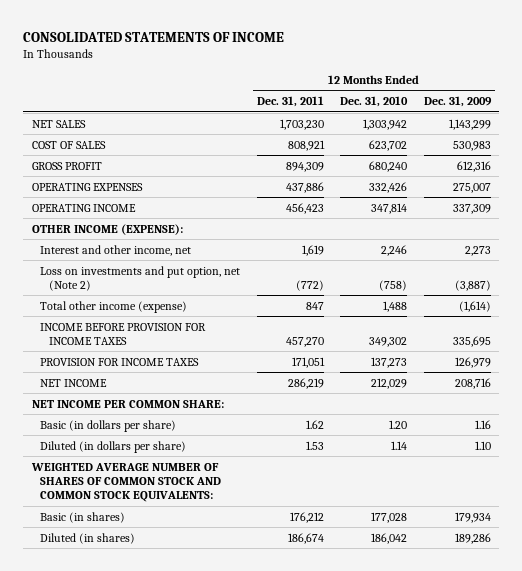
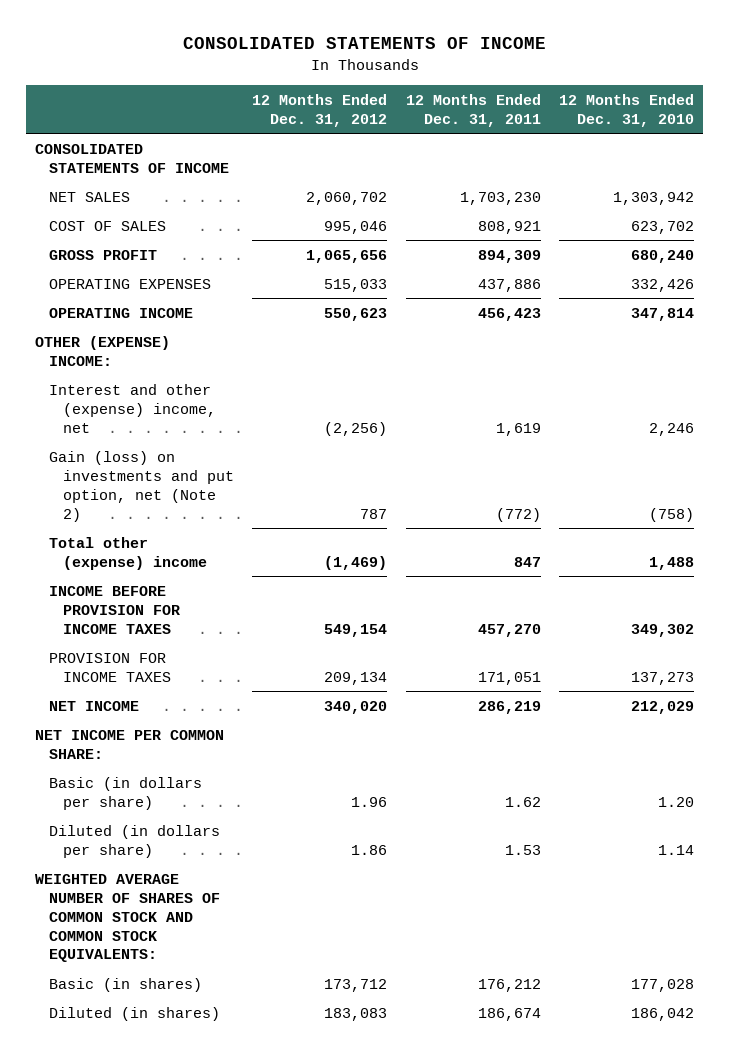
[423,96,492,108] Dec. 31, 2009 -> none
none -> [252,93,388,127] 12 Months Ended Dec. 31, 2012
none -> [35,143,229,173] CONSOLIDATED STATEMENTS OF INCOME
[31,223,183,235] OTHER INCOME (EXPENSE): -> [35,335,171,366] OTHER (EXPENSE) INCOME:
[40,244,192,256] Interest and other income, net -> [48,383,216,433] Interest and other (expense) income, net
[40,265,241,291] Loss on investments and put option, net (Note 2) -> [48,450,234,522] Gain (loss) on investments and put option, net (Note 2)
[40,300,188,313] Total other income (expense) -> [48,536,207,570] Total other (expense) income

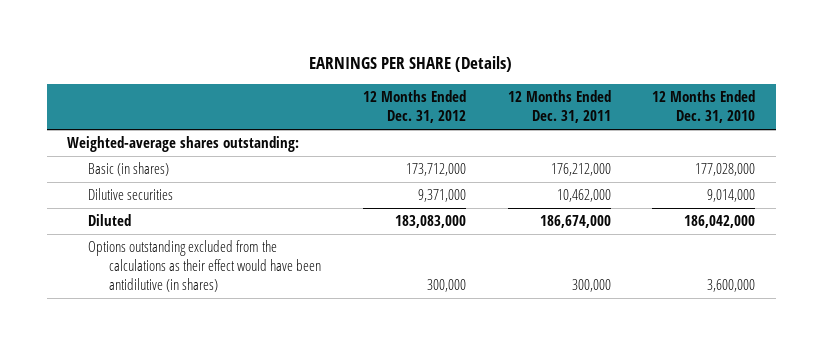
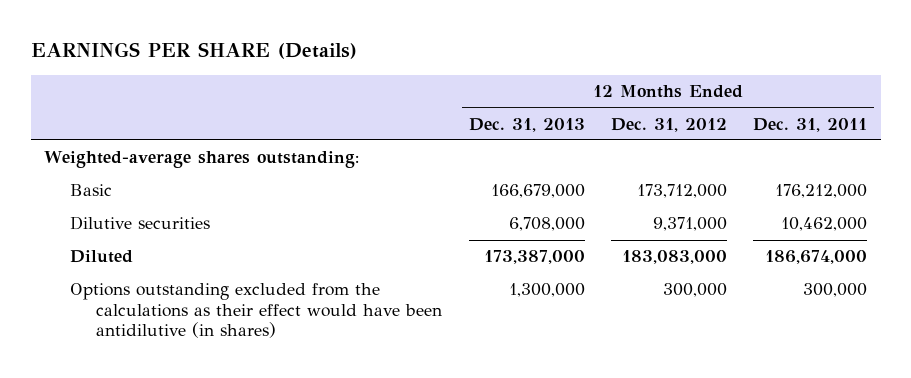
[652,90,756,124] 12 Months Ended Dec. 31, 2010 -> none
none -> [468,117,585,132] Dec. 31, 2013
[88,162,170,177] Basic (in shares) -> [69,184,112,197] Basic

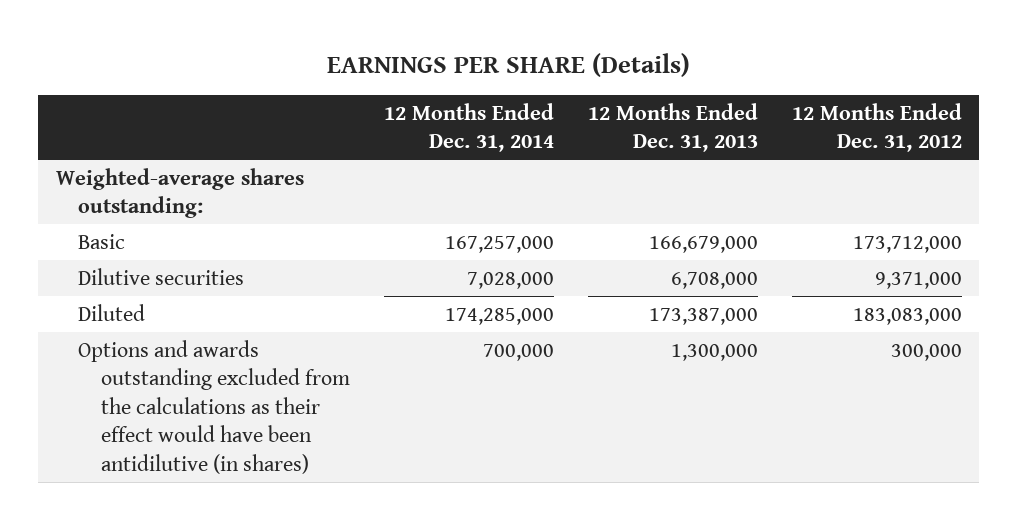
[753,117,868,132] Dec. 31, 2011 -> none
none -> [383,102,554,153] 12 Months Ended Dec. 31, 2014
[69,283,443,339] Options outstanding excluded from the calculations as their effect would have been antidilutive (in shares) -> [78,339,350,474] Options and awards outstanding excluded from the calculations as their effect would have been antidilutive (in shares)

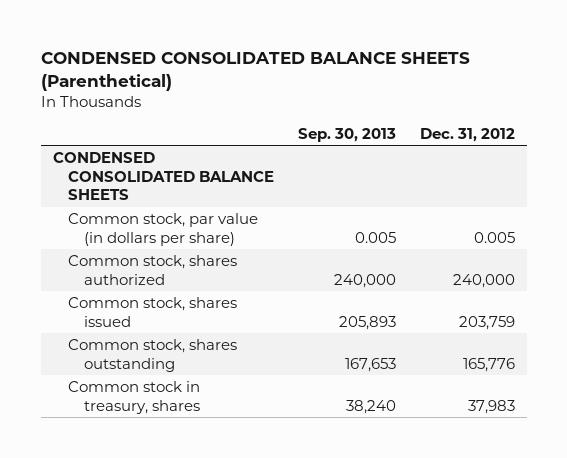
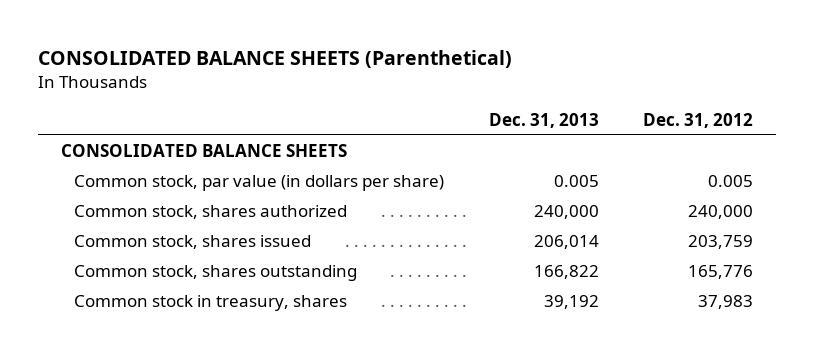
[40,51,470,91] CONDENSED CONSOLIDATED BALANCE SHEETS (Parenthetical) -> [38,49,513,68] CONSOLIDATED BALANCE SHEETS (Parenthetical)
[297,127,396,142] Sep. 30, 2013 -> none
none -> [488,112,599,128] Dec. 31, 2013
[52,151,275,201] CONDENSED CONSOLIDATED BALANCE SHEETS -> [60,144,347,158] CONSOLIDATED BALANCE SHEETS

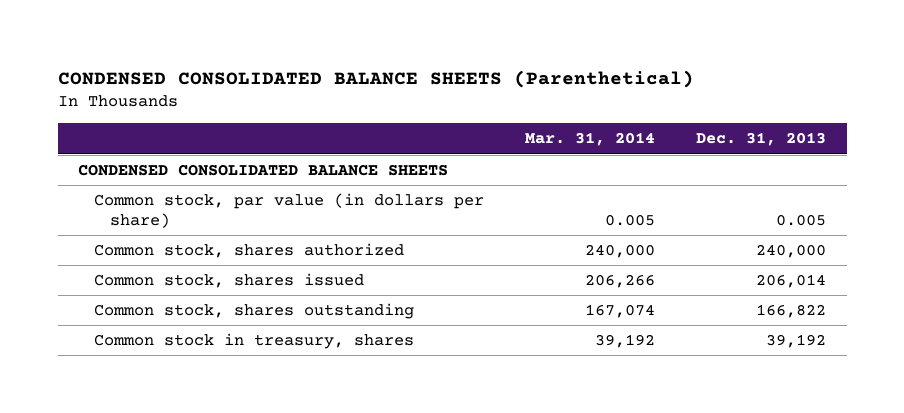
[38,49,513,68] CONSOLIDATED BALANCE SHEETS (Parenthetical) -> [57,69,694,88] CONDENSED CONSOLIDATED BALANCE SHEETS (Parenthetical)
[643,112,754,128] Dec. 31, 2012 -> none
none -> [524,132,655,147] Mar. 31, 2014
[60,144,347,158] CONSOLIDATED BALANCE SHEETS -> [78,164,449,177] CONDENSED CONSOLIDATED BALANCE SHEETS

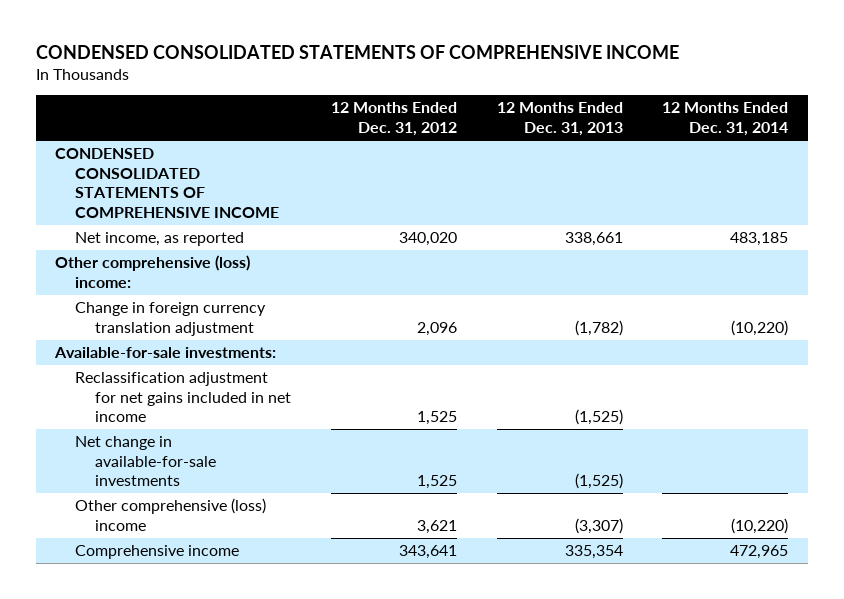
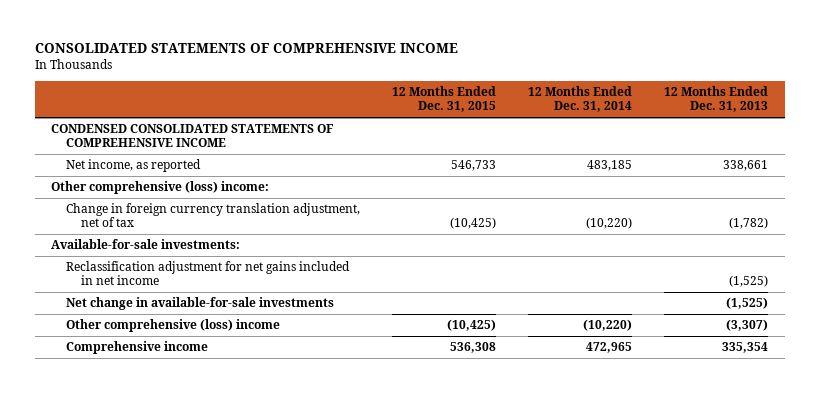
[35,45,679,60] CONDENSED CONSOLIDATED STATEMENTS OF COMPREHENSIVE INCOME -> [34,42,458,53] CONSOLIDATED STATEMENTS OF COMPREHENSIVE INCOME
[330,102,457,136] 12 Months Ended Dec. 31, 2012 -> none
none -> [391,86,496,113] 12 Months Ended Dec. 31, 2015
[75,302,267,336] Change in foreign currency translation adjustment -> [65,203,360,228] Change in foreign currency translation adjustment, net of tax

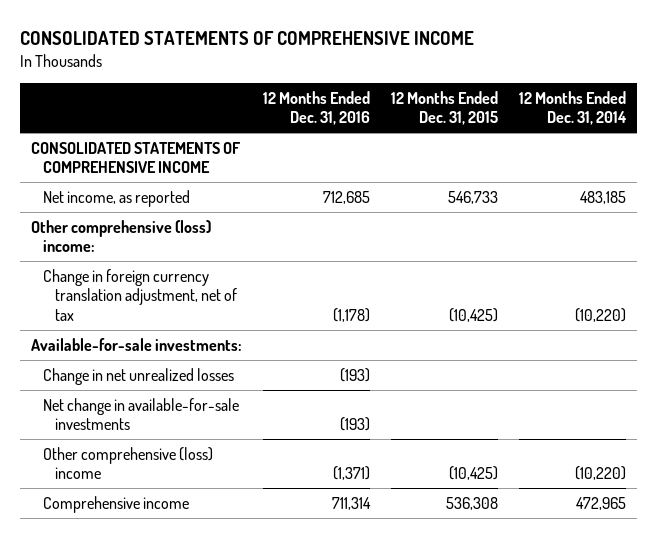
[664,86,769,113] 12 Months Ended Dec. 31, 2013 -> none
none -> [262,90,370,126] 12 Months Ended Dec. 31, 2016
[50,124,334,148] CONDENSED CONSOLIDATED STATEMENTS OF COMPREHENSIVE INCOME -> [30,141,241,174] CONSOLIDATED STATEMENTS OF COMPREHENSIVE INCOME
[65,261,350,286] Reclassification adjustment for net gains included in net income -> none
none -> [43,367,235,385] Change in net unrealized losses

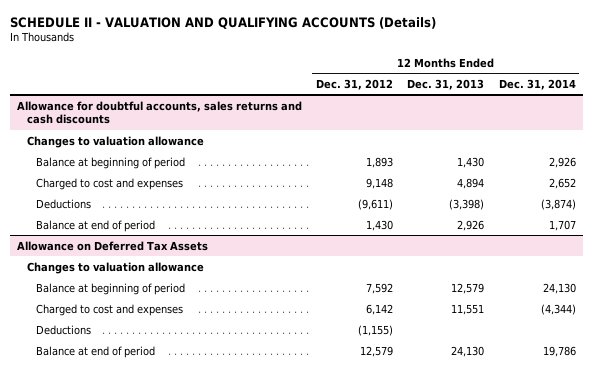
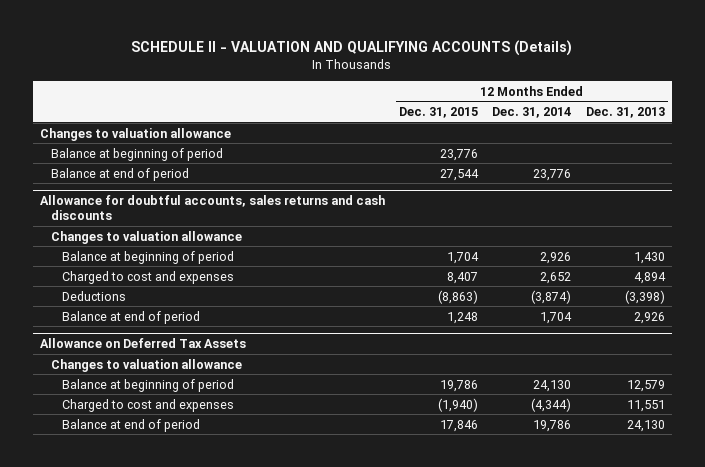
[315,78,393,90] Dec. 31, 2012 -> none
none -> [399,107,479,119] Dec. 31, 2015
none -> [40,127,232,141] Changes to valuation allowance
none -> [51,147,224,161] Balance at beginning of period
none -> [51,167,190,181] Balance at end of period
[548,219,576,231] 1,707 -> [540,311,573,324] 1,704
[36,324,92,335] Deductions -> none

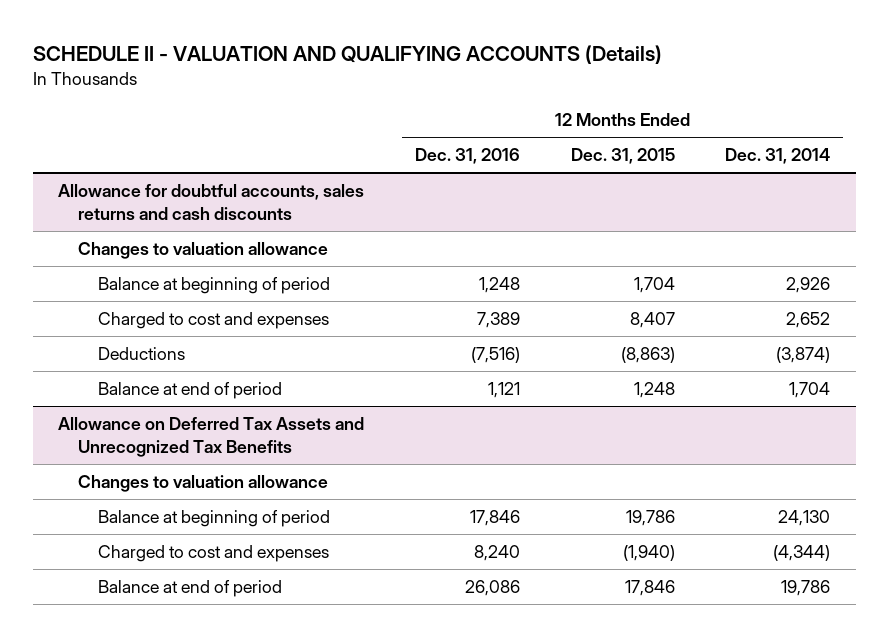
[585,107,665,119] Dec. 31, 2013 -> none
none -> [415,148,521,165] Dec. 31, 2016
[40,127,232,141] Changes to valuation allowance -> none
[51,147,224,161] Balance at beginning of period -> none
[51,167,190,181] Balance at end of period -> none
[40,337,247,348] Allowance on Deferred Tax Assets -> [58,416,365,457] Allowance on Deferred Tax Assets and Unrecognized Tax Benefits

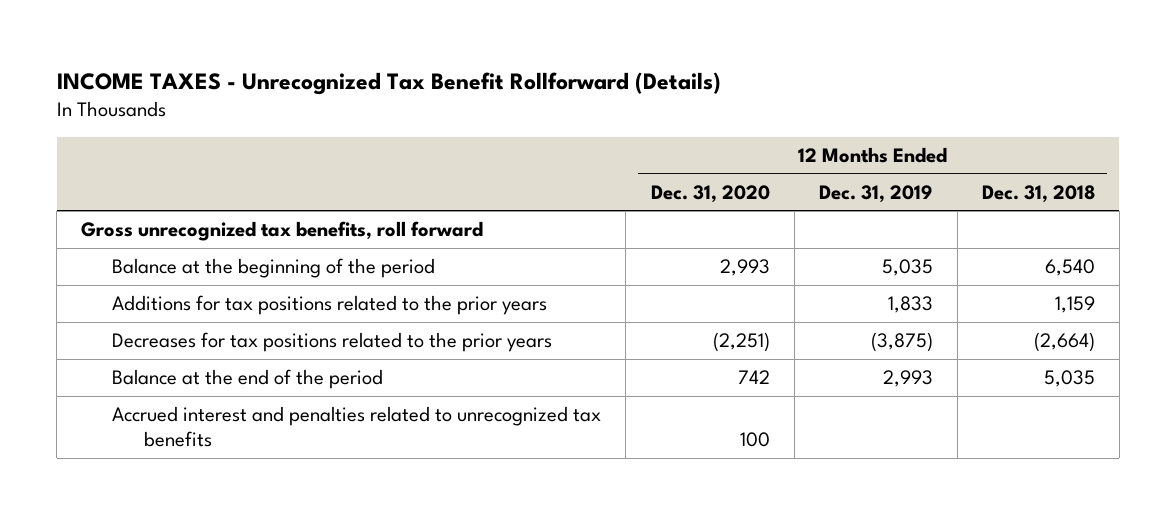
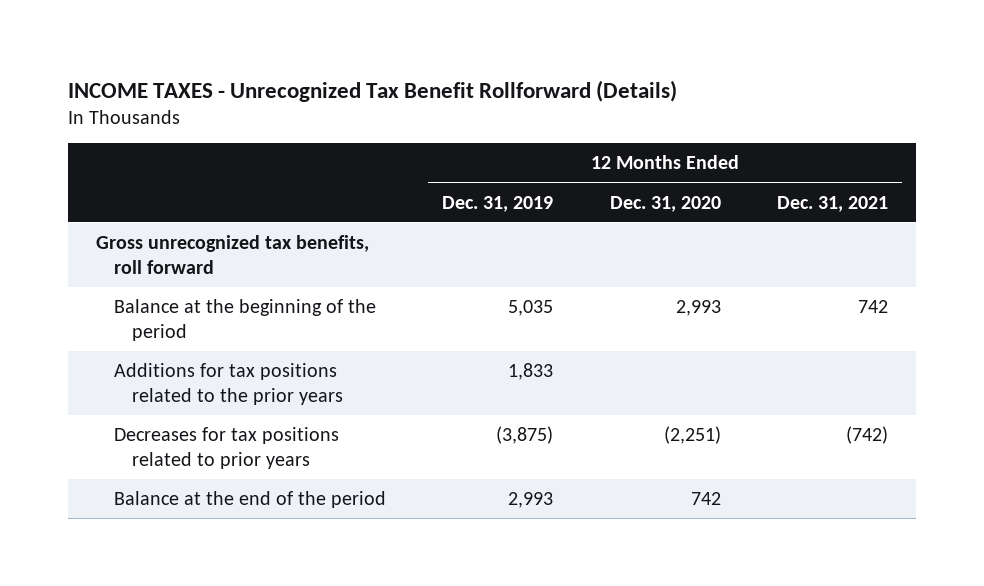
[981,184,1095,203] Dec. 31, 2018 -> none
none -> [776,195,888,212] Dec. 31, 2021
[112,332,553,353] Decreases for tax positions related to the prior years -> [114,426,340,469] Decreases for tax positions related to prior years
[112,406,602,448] Accrued interest and penalties related to unrecognized tax benefits -> none

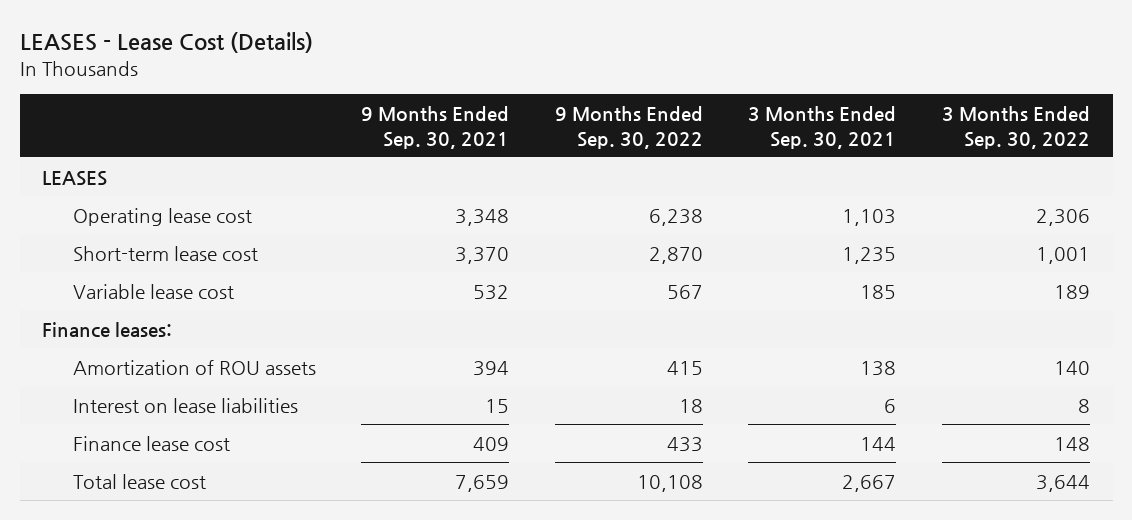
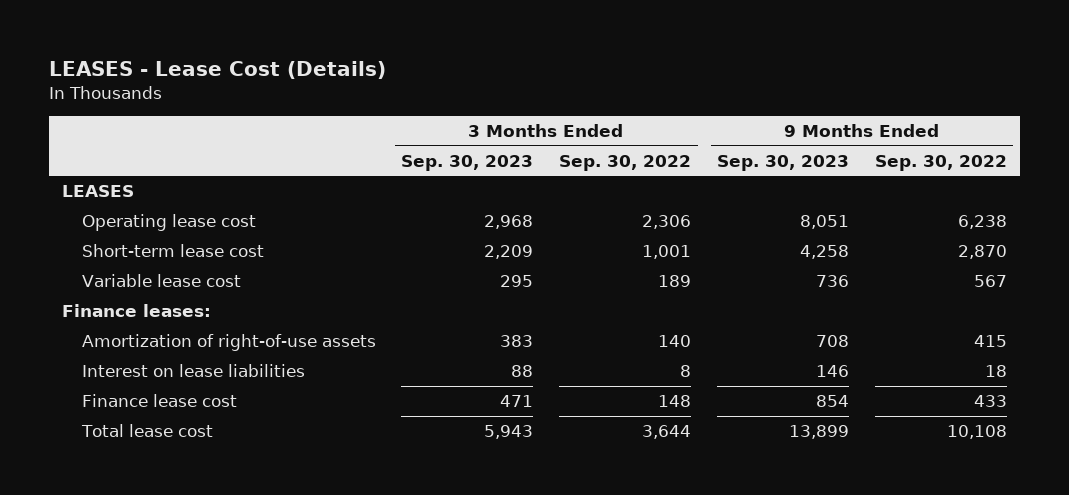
[361,105,510,149] 9 Months Ended Sep. 30, 2021 -> none
[748,105,897,149] 3 Months Ended Sep. 30, 2021 -> none
none -> [401,154,534,171] Sep. 30, 2023
none -> [717,154,850,171] Sep. 30, 2023
[72,359,316,375] Amortization of ROU assets -> [81,334,376,352] Amortization of right-of-use assets

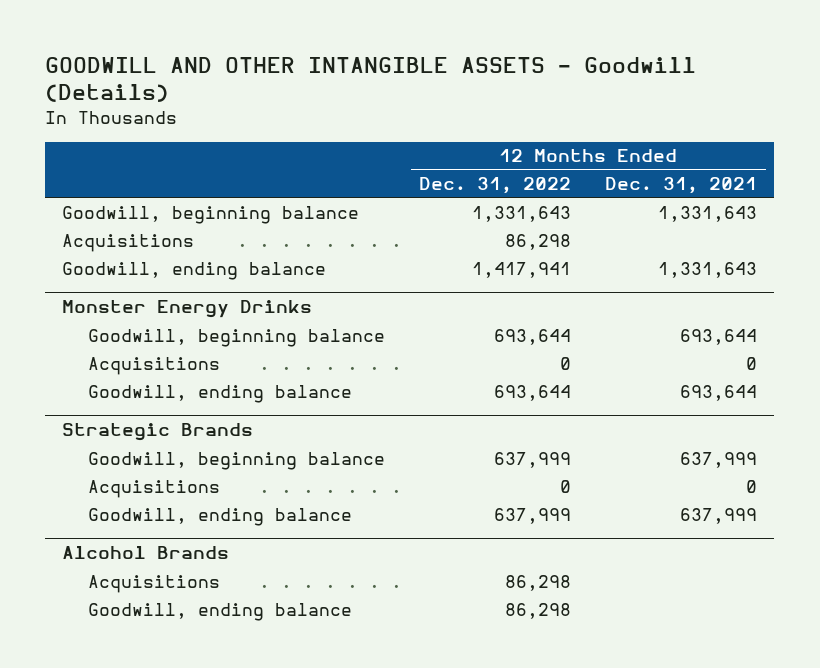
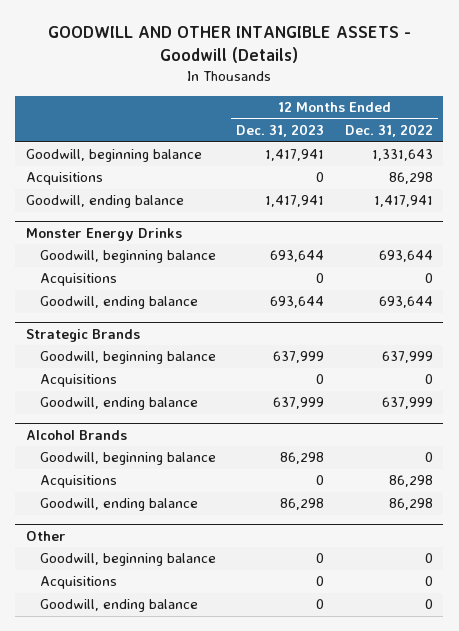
[605,177,758,195] Dec. 31, 2021 -> none
none -> [236,124,325,138] Dec. 31, 2023
none -> [39,452,216,466] Goodwill, beginning balance
none -> [25,530,66,541] Other
none -> [39,553,216,567] Goodwill, beginning balance
none -> [39,576,117,590] Acquisitions
none -> [39,599,198,613] Goodwill, ending balance

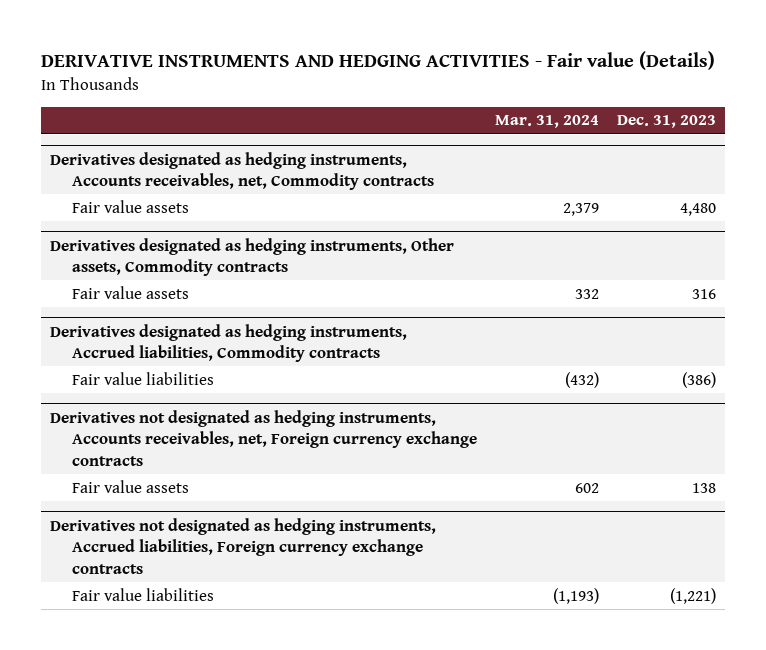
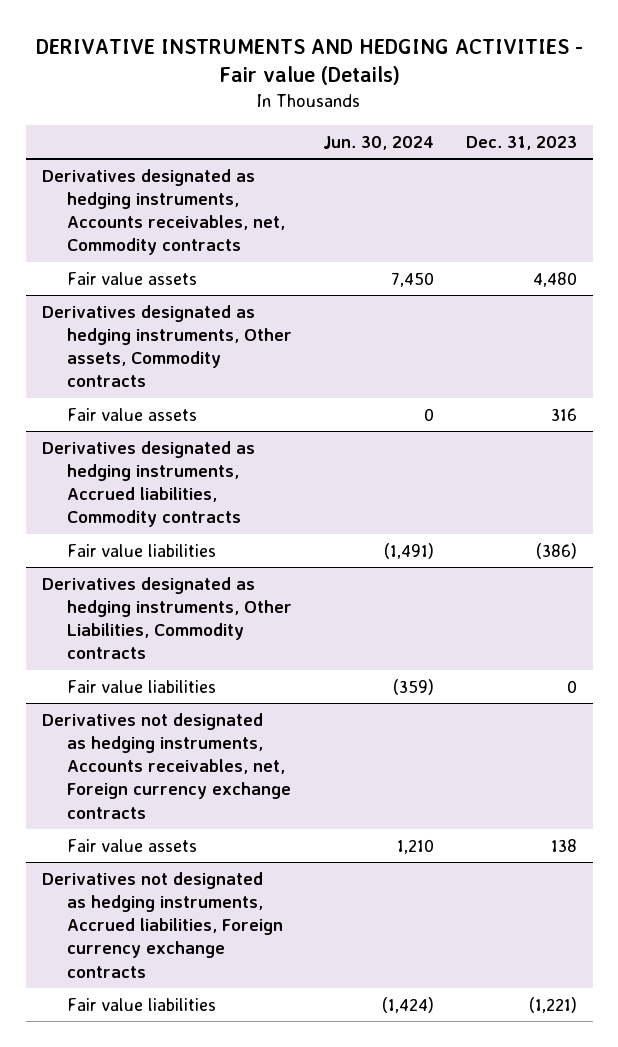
[494,115,599,129] Mar. 31, 2024 -> none
none -> [323,135,435,150] Jun. 30, 2024
none -> [41,576,292,660] Derivatives designated as hedging instruments, Other Liabilities, Commodity contracts
none -> [66,679,216,693] Fair value liabilities

